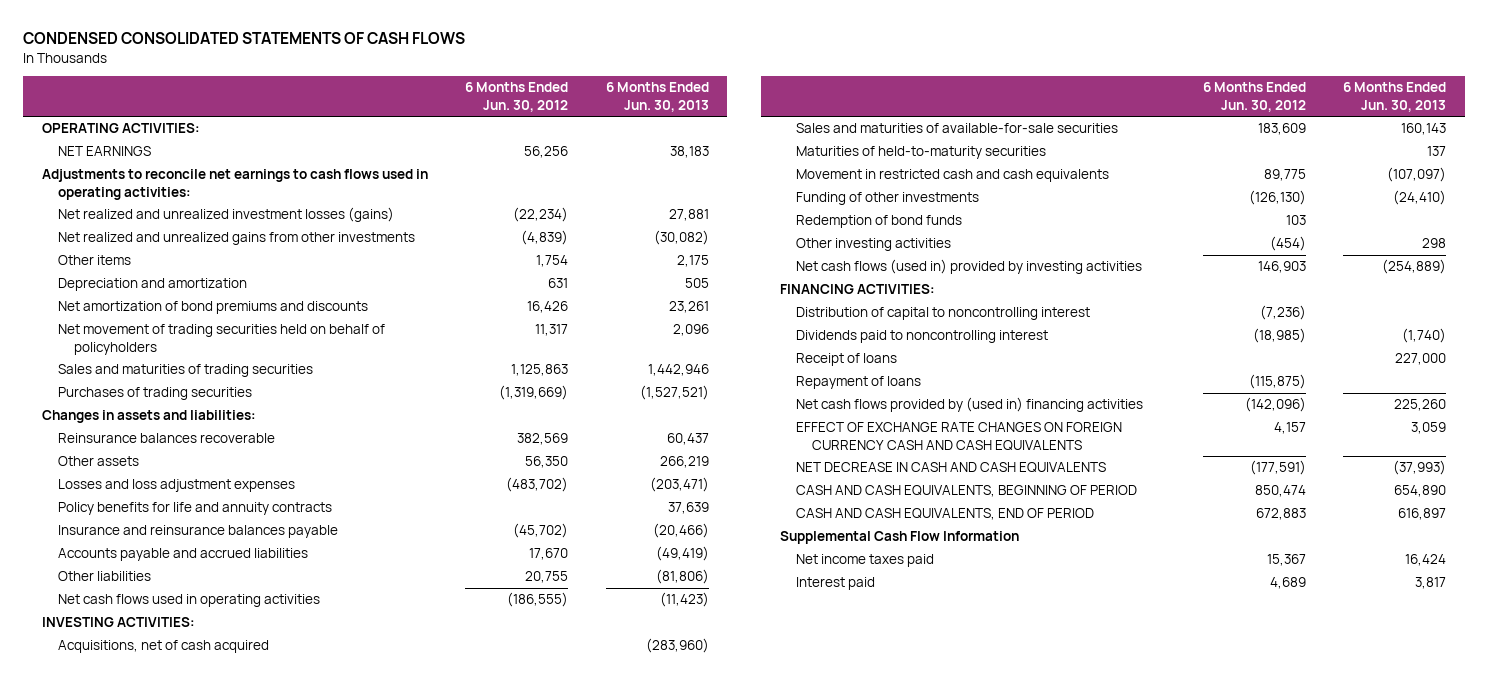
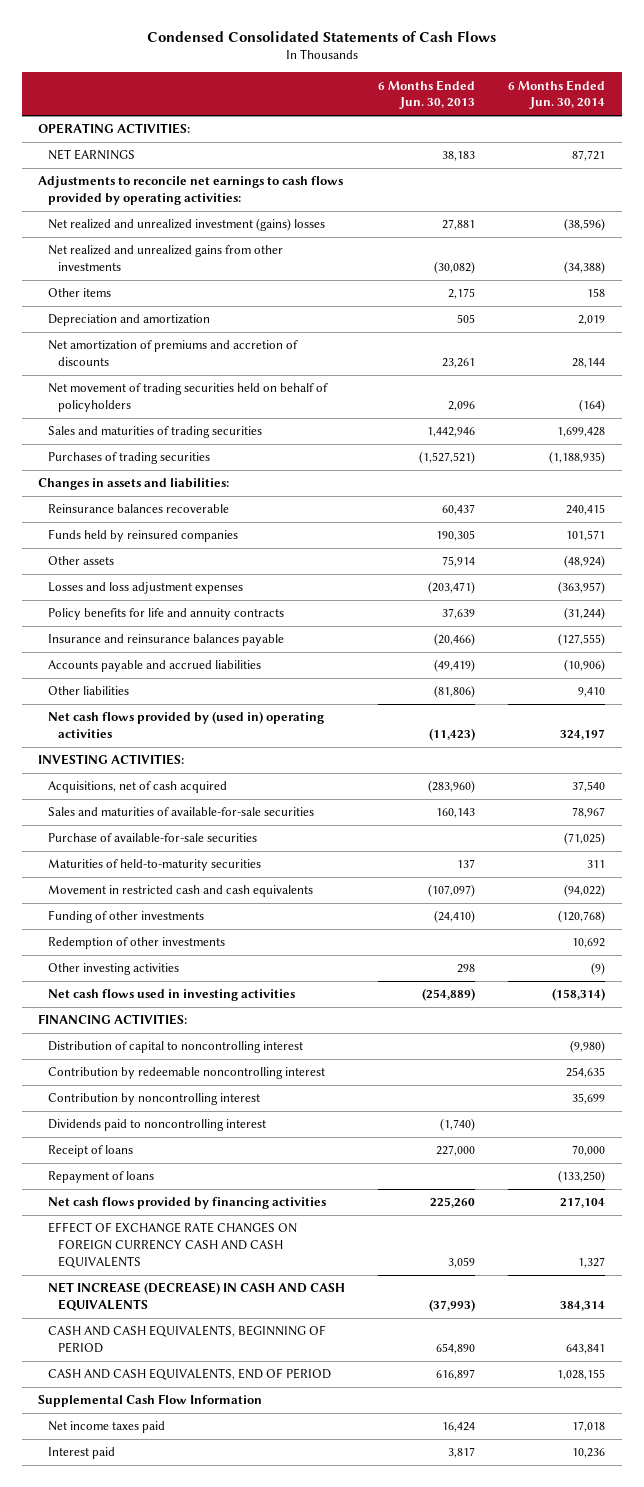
[23,32,466,45] CONDENSED CONSOLIDATED STATEMENTS OF CASH FLOWS -> [146,30,496,42] Condensed Consolidated Statements of Cash Flows
[465,82,569,112] 6 Months Ended Jun. 30, 2012 -> none
none -> [508,79,606,110] 6 Months Ended Jun. 30, 2014
[42,169,429,200] Adjustments to reconcile net earnings to cash flows used in operating activities: -> [38,176,344,206] Adjustments to reconcile net earnings to cash flows provided by operating activities:
[58,207,395,223] Net realized and unrealized investment losses (gains) -> [48,218,326,232] Net realized and unrealized investment (gains) losses
[58,301,369,315] Net amortization of bond premiums and discounts -> [48,340,299,367] Net amortization of premiums and accretion of discounts
none -> [48,529,239,543] Funds held by reinsured companies
[659,456,709,469] 266,219 -> [442,556,476,568] 75,914
[58,594,321,608] Net cash flows used in operating activities -> [48,711,325,739] Net cash flows provided by (used in) operating activities
none -> [48,833,258,843] Purchase of available-for-sale securities
[795,215,962,229] Redemption of bond funds -> [48,937,226,950] Redemption of other investments
[795,259,1142,275] Net cash flows (used in) provided by investing activities -> [48,989,296,1002] Net cash flows used in investing activities
none -> [48,1067,326,1080] Contribution by redeemable noncontrolling interest
none -> [48,1093,261,1106] Contribution by noncontrolling interest
[795,397,1143,413] Net cash flows provided by (used in) financing activities -> [48,1197,327,1210] Net cash flows provided by financing activities
[795,462,1106,474] NET DECREASE IN CASH AND CASH EQUIVALENTS -> [48,1282,346,1312] NET INCREASE (DECREASE) IN CASH AND CASH EQUIVALENTS

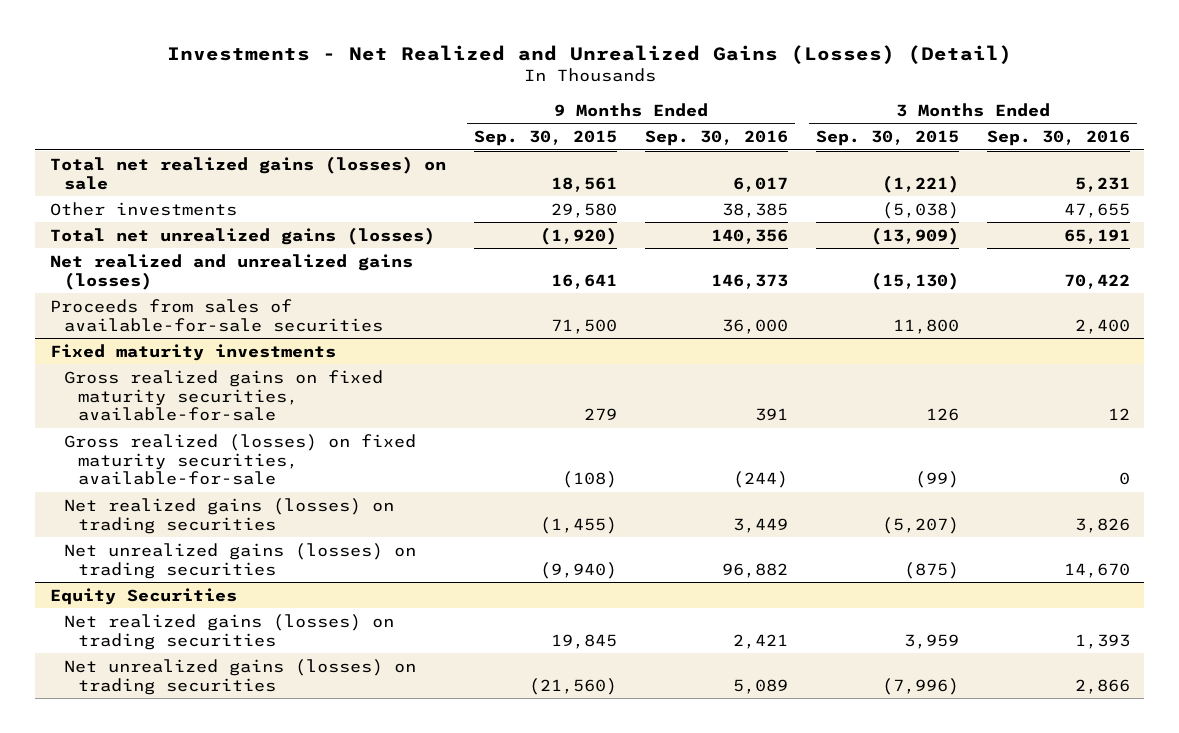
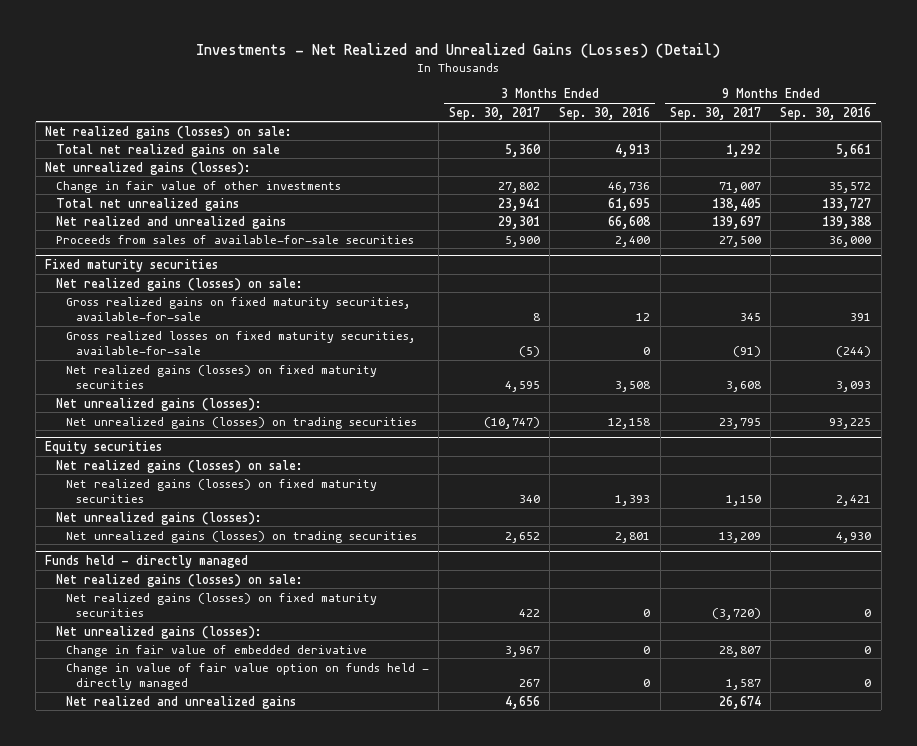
[473,130,617,147] Sep. 30, 2015 -> none
[815,130,959,147] Sep. 30, 2015 -> none
none -> [448,106,540,120] Sep. 30, 2017
none -> [669,106,761,120] Sep. 30, 2017
none -> [45,125,293,139] Net realized gains (losses) on sale:
[49,155,446,190] Total net realized gains (losses) on sale -> [55,143,280,157] Total net realized gains on sale
[732,176,788,192] 6,017 -> [836,143,872,157] 5,661
[1074,176,1130,192] 5,231 -> [615,143,651,157] 4,913
none -> [45,161,252,175] Net unrealized gains (losses):
[49,201,237,216] Other investments -> [55,180,341,193] Change in fair value of other investments
[721,202,788,218] 38,385 -> [829,181,872,193] 35,572
[1063,202,1130,218] 47,655 -> [608,181,651,193] 46,736
[49,226,435,245] Total net unrealized gains (losses) -> [55,197,239,211] Total net unrealized gains
[710,228,788,244] 140,356 -> [822,197,872,211] 133,727
[1063,228,1130,244] 65,191 -> [608,197,651,211] 61,695
[49,253,413,290] Net realized and unrealized gains (losses) -> [55,215,286,229] Net realized and unrealized gains
[710,273,788,289] 146,373 -> [822,215,873,229] 139,388
[1063,273,1130,289] 70,422 -> [608,215,652,229] 66,608
[49,343,336,361] Fixed maturity investments -> [45,259,219,273] Fixed maturity securities
none -> [55,277,303,291] Net realized gains (losses) on sale:
[63,433,416,486] Gross realized (losses) on fixed maturity securities, available-for-sale -> [66,330,417,355] Gross realized losses on fixed maturity securities, available-for-sale
[63,497,394,534] Net realized gains (losses) on trading securities -> [66,364,378,389] Net realized gains (losses) on fixed maturity securities
[732,517,788,533] 3,449 -> [836,380,872,392] 3,093
[1074,517,1130,533] 3,826 -> [615,380,651,392] 3,508
none -> [55,397,262,411] Net unrealized gains (losses):
[721,562,788,578] 96,882 -> [829,417,872,429] 93,225
[1063,562,1130,578] 14,670 -> [608,417,651,429] 12,158
[49,587,237,605] Equity Securities -> [45,441,163,455] Equity securities
none -> [55,459,303,473] Net realized gains (losses) on sale:
[63,613,394,650] Net realized gains (losses) on trading securities -> [66,478,378,503] Net realized gains (losses) on fixed maturity securities
none -> [55,511,262,525] Net unrealized gains (losses):
[732,678,788,694] 5,089 -> [836,531,872,543] 4,930
[1074,678,1130,694] 2,866 -> [615,531,651,543] 2,801
none -> [45,555,249,569] Funds held - directly managed
none -> [55,573,303,587] Net realized gains (losses) on sale:
none -> [66,592,378,617] Net realized gains (losses) on fixed maturity securities
none -> [55,625,262,639] Net unrealized gains (losses):
none -> [66,644,368,657] Change in fair value of embedded derivative
none -> [66,662,430,690] Change in value of fair value option on funds held - directly managed
none -> [66,695,297,709] Net realized and unrealized gains

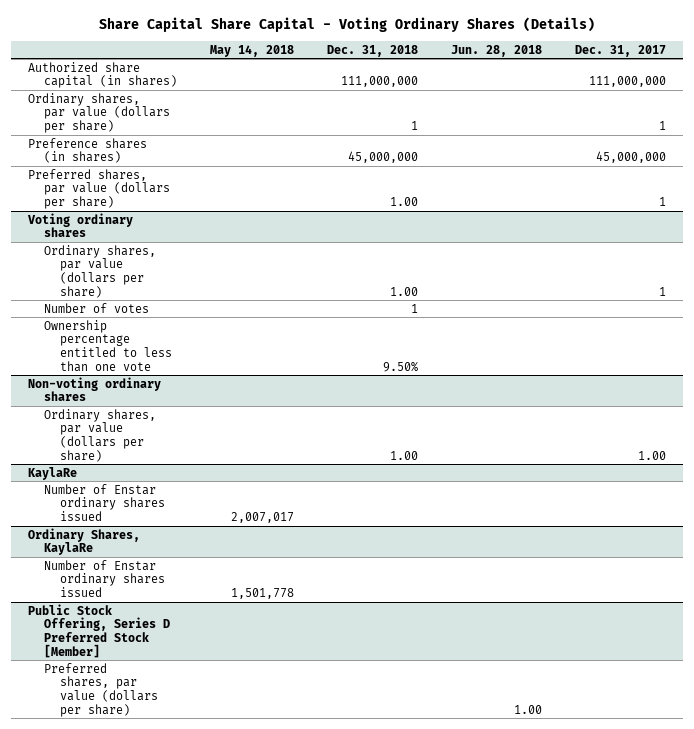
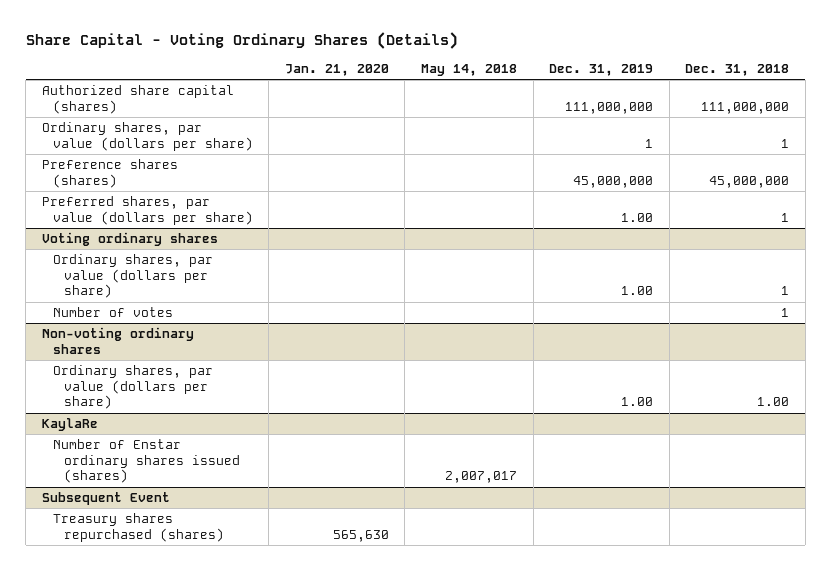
[99,17,596,33] Share Capital Share Capital - Voting Ordinary Shares (Details) -> [25,32,458,50] Share Capital - Voting Ordinary Shares (Details)
[451,44,543,57] Jun. 28, 2018 -> none
[575,44,667,57] Dec. 31, 2017 -> none
none -> [284,64,389,77] Jan. 21, 2020
none -> [549,64,654,77] Dec. 31, 2019
[27,61,177,89] Authorized share capital (in shares) -> [41,85,234,114] Authorized share capital (shares)
[27,137,147,164] Preference shares (in shares) -> [41,159,178,188] Preference shares (shares)
[390,197,419,207] 1.00 -> [781,212,790,222] 1
[390,286,419,296] 1.00 -> [781,286,790,296] 1
[43,319,172,372] Ownership percentage entitled to less than one vote -> none
[27,527,140,556] Ordinary Shares, KaylaRe -> none
[43,559,165,598] Number of Enstar ordinary shares issued -> none
[27,603,170,658] Public Stock Offering, Series D Preferred Stock [Member] -> none
[43,662,158,717] Preferred shares, par value (dollars per share) -> none
[43,483,165,522] Number of Enstar ordinary shares issued -> [52,439,240,484] Number of Enstar ordinary shares issued (shares)
none -> [41,492,170,506] Subsequent Event
none -> [52,513,224,542] Treasury shares repurchased (shares)

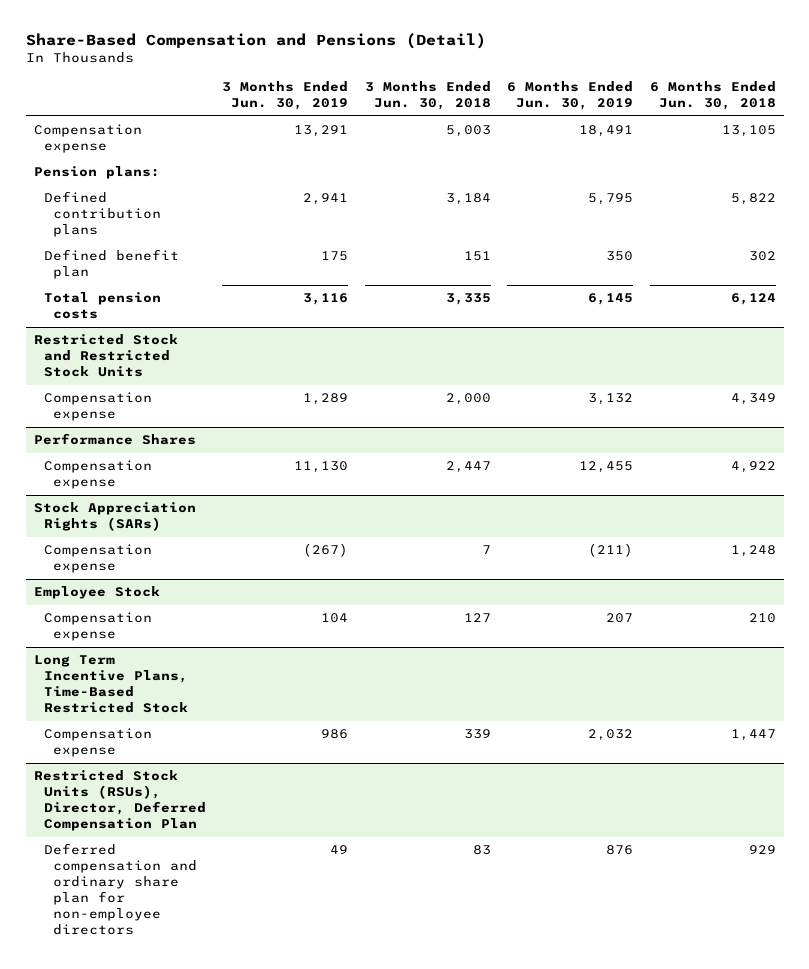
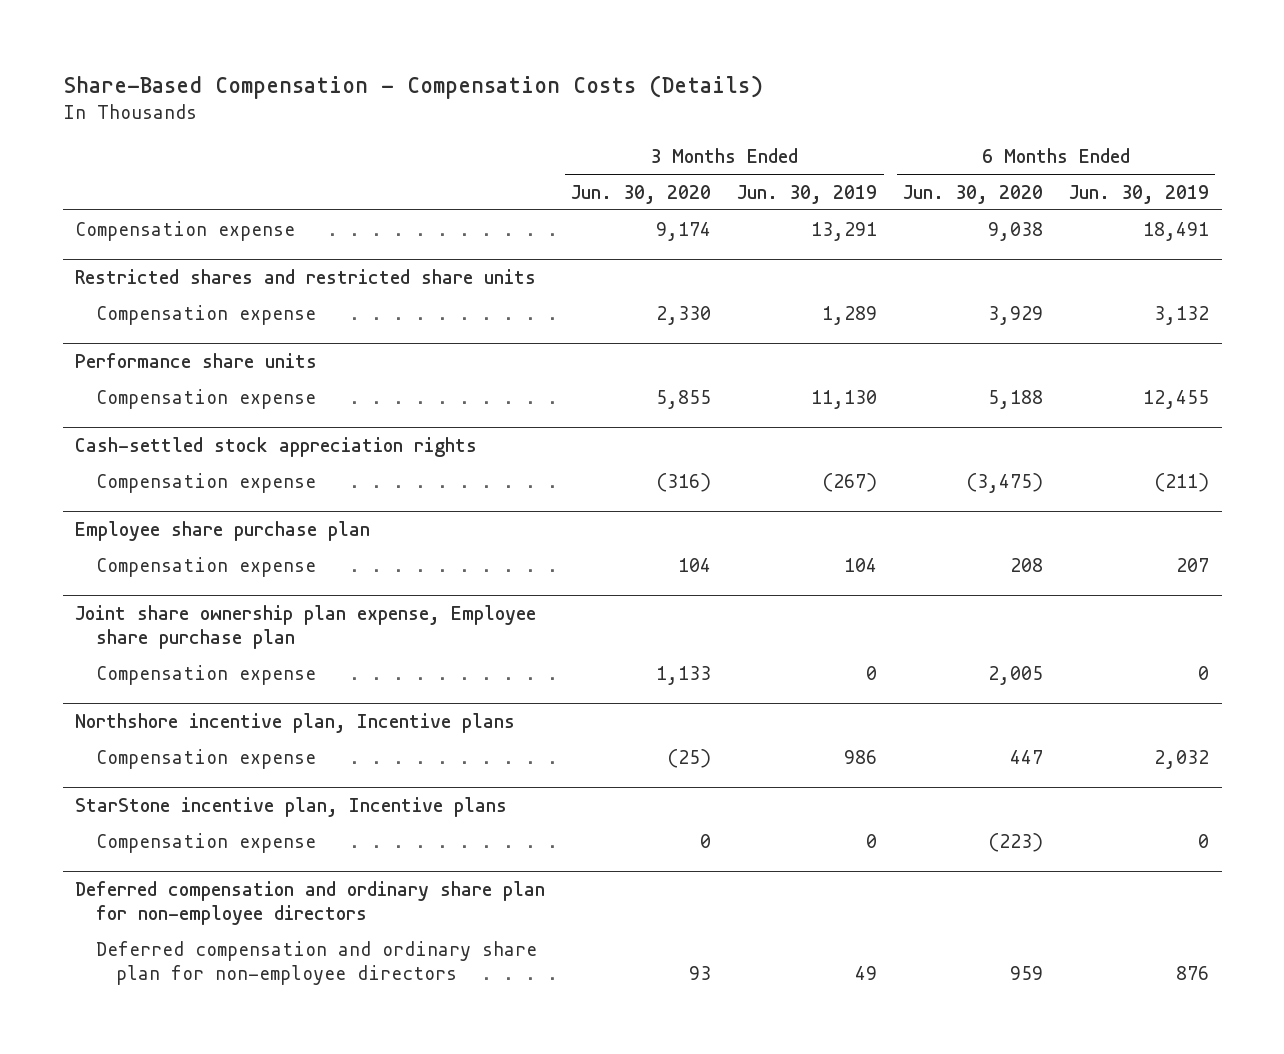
[25,32,486,49] Share-Based Compensation and Pensions (Detail) -> [62,74,763,99] Share-Based Compensation - Compensation Costs (Details)
[364,81,491,111] 3 Months Ended Jun. 30, 2018 -> none
[649,81,776,111] 6 Months Ended Jun. 30, 2018 -> none
none -> [571,184,712,204] Jun. 30, 2020
none -> [902,184,1043,204] Jun. 30, 2020
[33,166,160,180] Pension plans: -> none
[43,191,162,238] Defined contribution plans -> none
[43,249,179,280] Defined benefit plan -> none
[43,292,161,320] Total pension costs -> none
[33,334,178,378] Restricted Stock and Restricted Stock Units -> [75,268,537,284] Restricted shares and restricted share units
[33,433,196,446] Performance Shares -> [75,352,318,368] Performance share units
[33,502,196,532] Stock Appreciation Rights (SARs) -> [75,436,478,457] Cash-settled stock appreciation rights
[33,586,160,600] Employee Stock -> [75,520,371,541] Employee share purchase plan
[33,655,188,714] Long Term Incentive Plans, Time-Based Restricted Stock -> none
none -> [75,604,537,650] Joint share ownership plan expense, Employee share purchase plan
none -> [95,664,316,685] Compensation expense
none -> [75,712,516,733] Northshore incentive plan, Incentive plans
[33,770,206,832] Restricted Stock Units (RSUs), Director, Deferred Compensation Plan -> none
none -> [75,796,508,817] StarStone incentive plan, Incentive plans
none -> [95,832,316,853] Compensation expense
none -> [75,880,546,926] Deferred compensation and ordinary share plan for non-employee directors

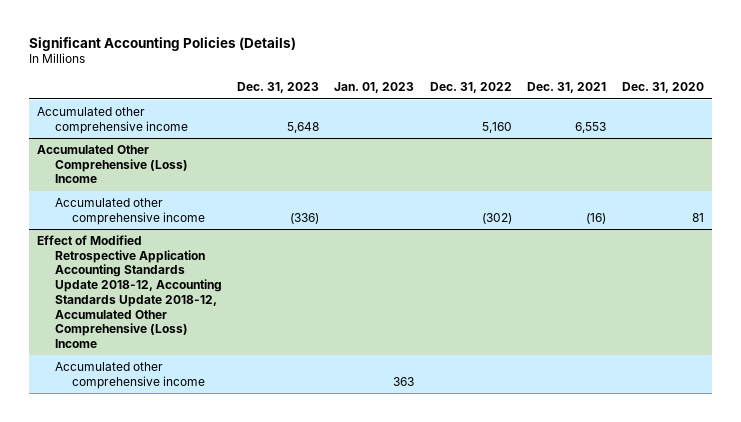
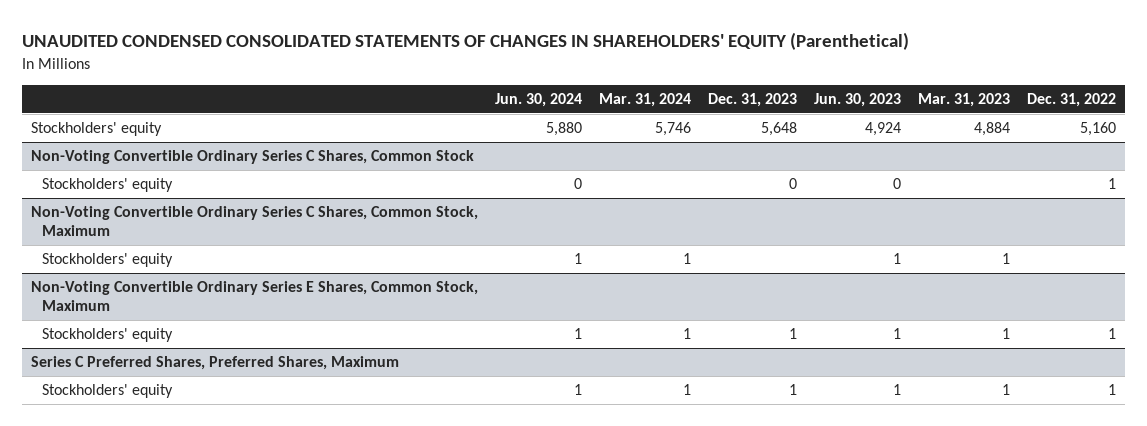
[29,36,297,51] Significant Accounting Policies (Details) -> [22,32,910,51] UNAUDITED CONDENSED CONSOLIDATED STATEMENTS OF CHANGES IN SHAREHOLDERS' EQUITY (Parenthetical)
[334,82,415,94] Jan. 01, 2023 -> none
[527,82,607,94] Dec. 31, 2021 -> none
[621,82,704,94] Dec. 31, 2020 -> none
none -> [494,92,582,107] Jun. 30, 2024
none -> [598,92,691,107] Mar. 31, 2024
none -> [814,92,902,107] Jun. 30, 2023
none -> [918,92,1011,107] Mar. 31, 2023
[36,145,188,184] Accumulated Other Comprehensive (Loss) Income -> none
[54,198,206,225] Accumulated other comprehensive income -> none
[36,235,222,348] Effect of Modified Retrospective Application Accounting Standards Update 2018-12, Accounting Standards Update 2018-12, Accumulated Other Comprehensive (Loss) Income -> none
[36,107,188,134] Accumulated other comprehensive income -> [30,122,162,137] Stockholders' equity
none -> [30,150,474,165] Non-Voting Convertible Ordinary Series C Shares, Common Stock
none -> [42,178,174,193] Stockholders' equity
none -> [30,206,478,237] Non-Voting Convertible Ordinary Series C Shares, Common Stock, Maximum
[54,362,206,389] Accumulated other comprehensive income -> [42,253,174,268] Stockholders' equity
none -> [30,281,478,312] Non-Voting Convertible Ordinary Series E Shares, Common Stock, Maximum
none -> [42,328,174,343] Stockholders' equity
none -> [30,356,399,371] Series C Preferred Shares, Preferred Shares, Maximum
none -> [42,384,174,399] Stockholders' equity

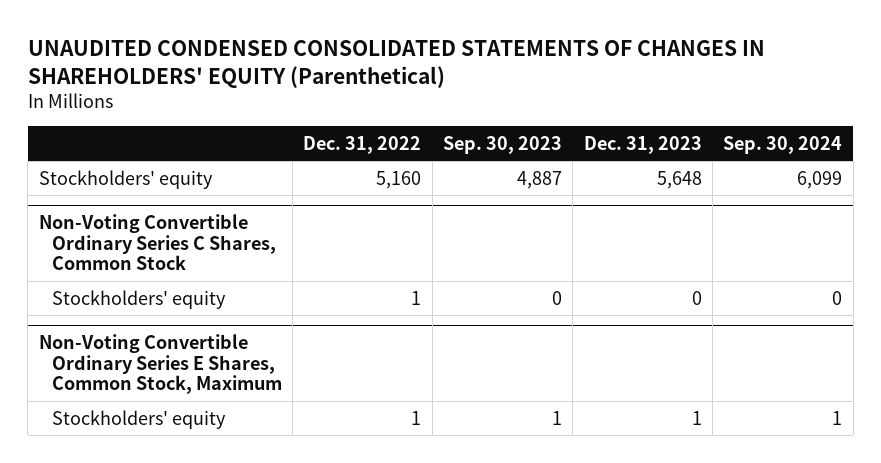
[494,92,582,107] Jun. 30, 2024 -> none
[598,92,691,107] Mar. 31, 2024 -> none
[814,92,902,107] Jun. 30, 2023 -> none
[918,92,1011,107] Mar. 31, 2023 -> none
none -> [442,135,562,154] Sep. 30, 2023
none -> [723,135,843,154] Sep. 30, 2024
[30,206,478,237] Non-Voting Convertible Ordinary Series C Shares, Common Stock, Maximum -> none
[42,253,174,268] Stockholders' equity -> none
[30,356,399,371] Series C Preferred Shares, Preferred Shares, Maximum -> none
[42,384,174,399] Stockholders' equity -> none

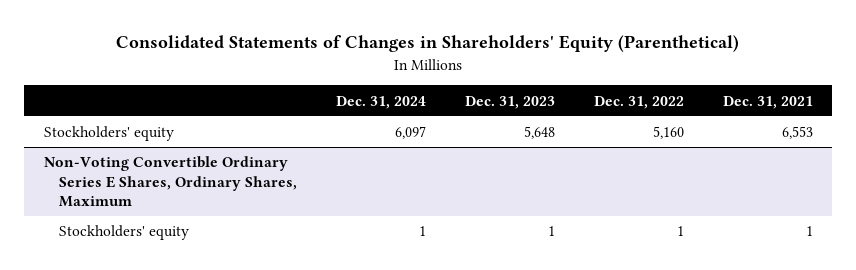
[27,39,765,88] UNAUDITED CONDENSED CONSOLIDATED STATEMENTS OF CHANGES IN SHAREHOLDERS' EQUITY (Parenthetical) -> [116,35,740,53] Consolidated Statements of Changes in Shareholders' Equity (Parenthetical)
[442,135,562,154] Sep. 30, 2023 -> none
[723,135,843,154] Sep. 30, 2024 -> none
none -> [336,95,427,109] Dec. 31, 2024
none -> [722,95,813,109] Dec. 31, 2021
[38,213,276,271] Non-Voting Convertible Ordinary Series C Shares, Common Stock -> none
[51,289,226,309] Stockholders' equity -> none
[38,333,282,395] Non-Voting Convertible Ordinary Series E Shares, Common Stock, Maximum -> [43,156,298,208] Non-Voting Convertible Ordinary Series E Shares, Ordinary Shares, Maximum

